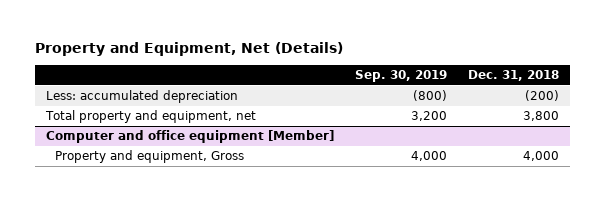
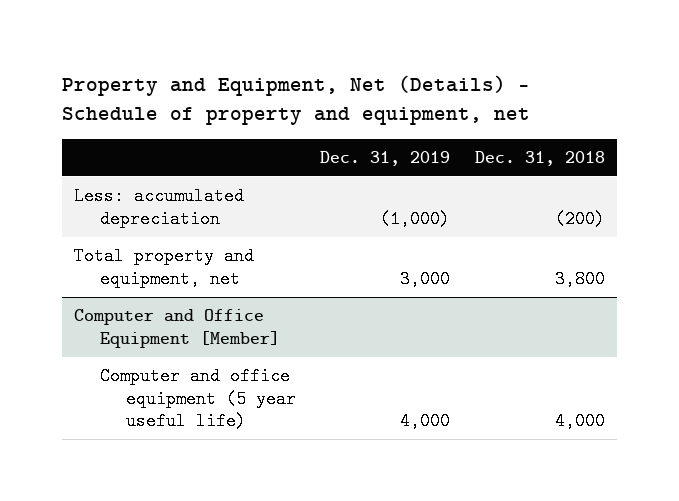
[35,42,344,57] Property and Equipment, Net (Details) -> [61,74,530,125] Property and Equipment, Net (Details) - Schedule of property and equipment, net
[354,70,447,83] Sep. 30, 2019 -> none
none -> [320,150,451,166] Dec. 31, 2019
[45,130,334,144] Computer and office equipment [Member] -> [73,309,281,348] Computer and Office Equipment [Member]
[55,150,245,164] Property and equipment, Gross -> [100,367,297,431] Computer and office equipment (5 year useful life)

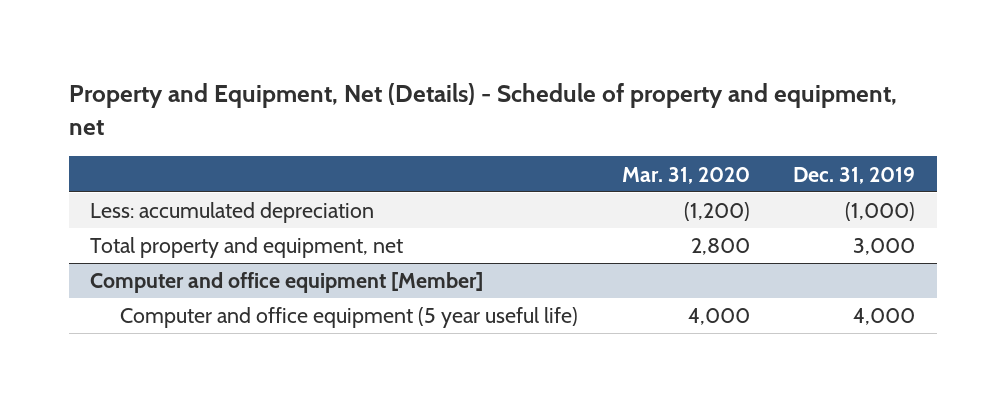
[474,150,605,166] Dec. 31, 2018 -> none
none -> [621,166,750,184] Mar. 31, 2020
[73,309,281,348] Computer and Office Equipment [Member] -> [90,272,484,294] Computer and office equipment [Member]

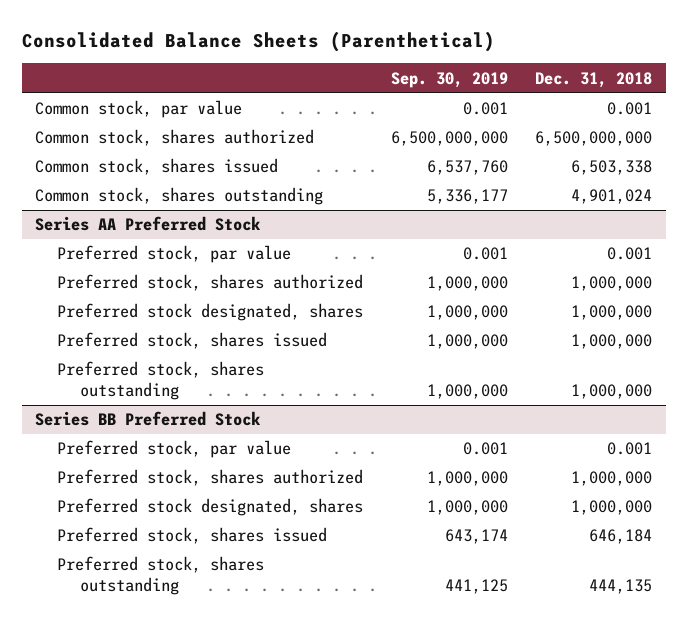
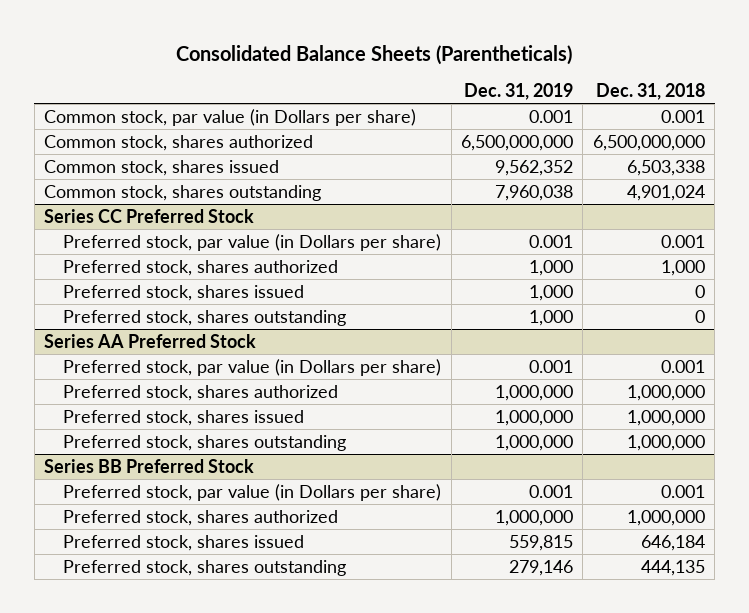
[21,30,495,52] Consolidated Balance Sheets (Parenthetical) -> [176,44,573,65] Consolidated Balance Sheets (Parentheticals)
[390,71,508,88] Sep. 30, 2019 -> none
none -> [463,82,573,100] Dec. 31, 2019
[35,100,243,119] Common stock, par value -> [43,108,416,126] Common stock, par value (in Dollars per share)
none -> [43,208,254,223] Series CC Preferred Stock
none -> [63,233,442,251] Preferred stock, par value (in Dollars per share)
none -> [63,259,339,276] Preferred stock, shares authorized
none -> [63,284,305,301] Preferred stock, shares issued
none -> [63,309,347,326] Preferred stock, shares outstanding
[57,245,292,264] Preferred stock, par value -> [63,358,442,376] Preferred stock, par value (in Dollars per share)
[57,303,364,322] Preferred stock designated, shares -> none
[57,440,292,459] Preferred stock, par value -> [63,483,442,501] Preferred stock, par value (in Dollars per share)
[57,498,364,517] Preferred stock designated, shares -> none

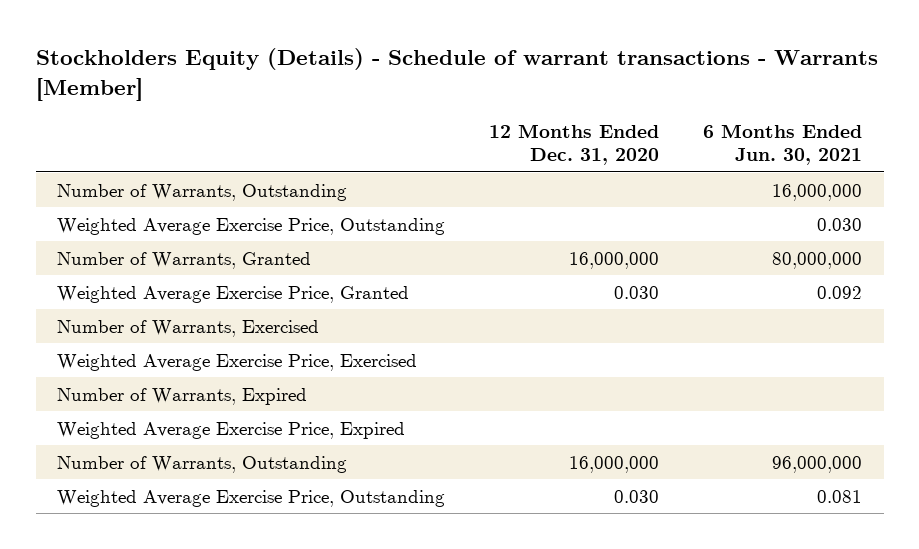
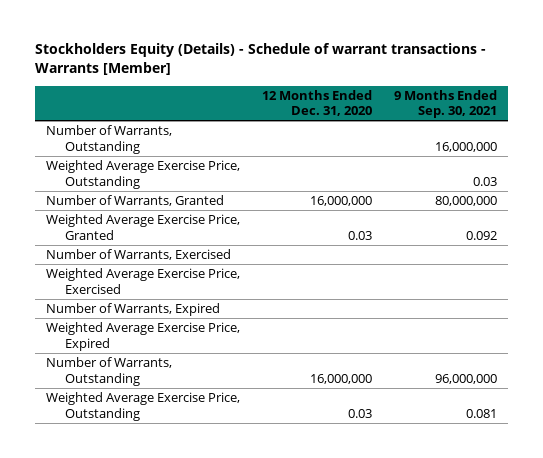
[702,124,862,166] 6 Months Ended Jun. 30, 2021 -> none
none -> [393,89,497,119] 9 Months Ended Sep. 30, 2021
[614,285,660,299] 0.030 -> [348,230,373,240] 0.03
[614,489,660,503] 0.030 -> [348,408,373,418] 0.03

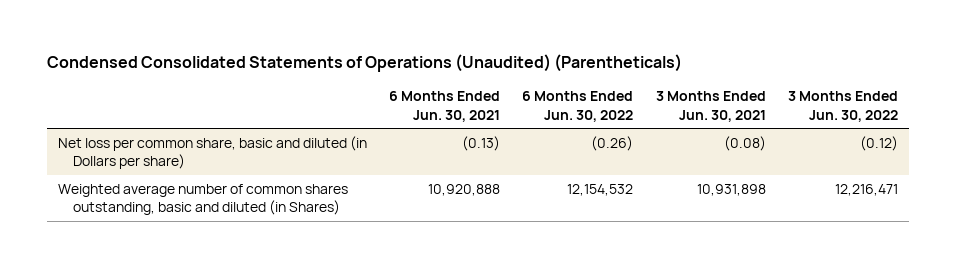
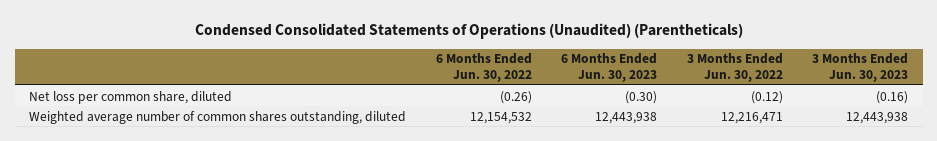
[389,91,501,122] 6 Months Ended Jun. 30, 2021 -> none
[655,91,766,122] 3 Months Ended Jun. 30, 2021 -> none
none -> [561,53,658,82] 6 Months Ended Jun. 30, 2023
none -> [811,53,908,82] 3 Months Ended Jun. 30, 2023
[57,135,367,170] Net loss per common share, basic and diluted (in Dollars per share) -> [29,90,233,104] Net loss per common share, diluted
[57,183,348,216] Weighted average number of common shares outstanding, basic and diluted (in Shares) -> [29,110,407,124] Weighted average number of common shares outstanding, diluted

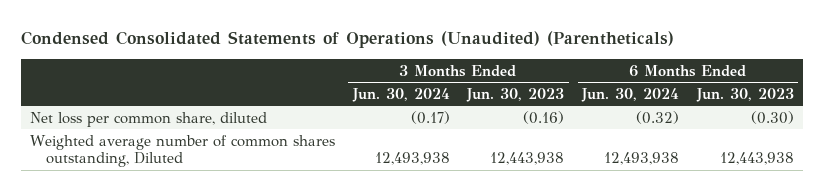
[435,53,532,82] 6 Months Ended Jun. 30, 2022 -> none
[686,53,783,82] 3 Months Ended Jun. 30, 2022 -> none
none -> [351,87,450,102] Jun. 30, 2024
none -> [581,87,680,102] Jun. 30, 2024
[29,110,407,124] Weighted average number of common shares outstanding, diluted -> [29,134,335,168] Weighted average number of common shares outstanding, Diluted

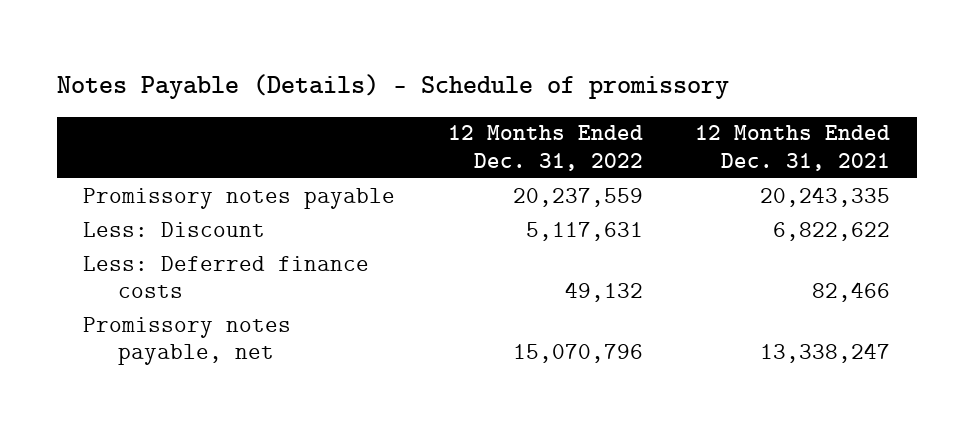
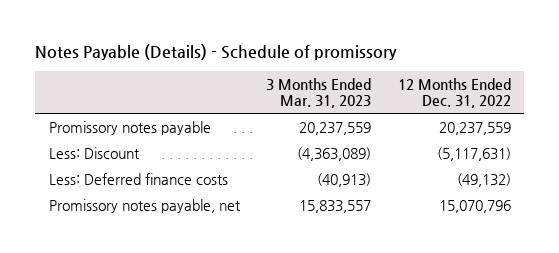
[695,125,891,172] 12 Months Ended Dec. 31, 2021 -> none
none -> [266,77,372,109] 3 Months Ended Mar. 31, 2023
[525,221,643,241] 5,117,631 -> [436,146,511,161] (5,117,631)
[564,282,643,303] 49,132 -> [456,172,511,187] (49,132)

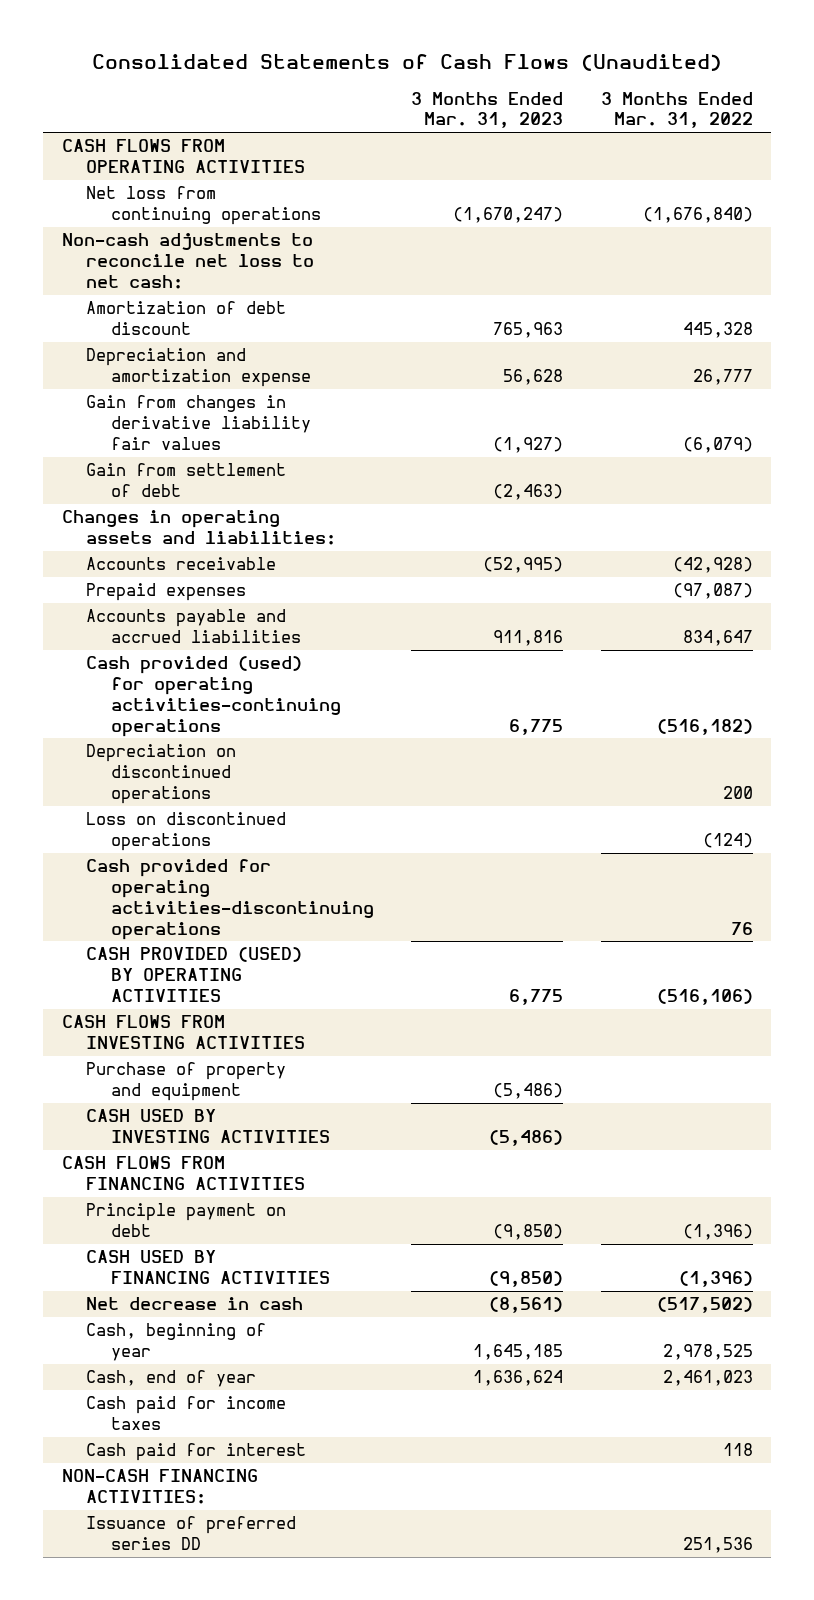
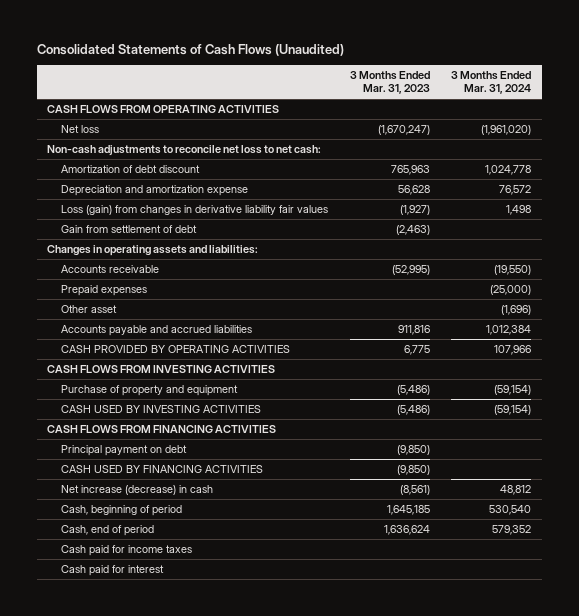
[600,91,753,129] 3 Months Ended Mar. 31, 2022 -> none
none -> [451,71,532,95] 3 Months Ended Mar. 31, 2024
[86,186,322,226] Net loss from continuing operations -> [61,125,100,134] Net loss
[86,395,312,450] Gain from changes in derivative liability fair values -> [61,205,329,216] Loss (gain) from changes in derivative liability fair values
none -> [61,305,118,314] Other asset
[86,656,342,737] Cash provided (used) for operating activities-continuing operations -> none
[86,744,237,804] Depreciation on discontinued operations -> none
[86,812,287,852] Loss on discontinued operations -> none
[86,859,375,940] Cash provided for operating activities-discontinuing operations -> none
[86,947,303,1002] CASH PROVIDED (USED) BY OPERATING ACTIVITIES -> [61,345,291,354] CASH PROVIDED BY OPERATING ACTIVITIES
[86,1203,287,1238] Principle payment on debt -> [61,445,188,457] Principal payment on debt
[86,1297,304,1311] Net decrease in cash -> [61,485,214,496] Net increase (decrease) in cash
[86,1323,267,1362] Cash, beginning of year -> [61,505,183,517] Cash, beginning of period
[86,1370,257,1388] Cash, end of year -> [61,525,155,537] Cash, end of period
[61,1469,258,1505] NON-CASH FINANCING ACTIVITIES: -> none
[86,1516,297,1551] Issuance of preferred series DD -> none

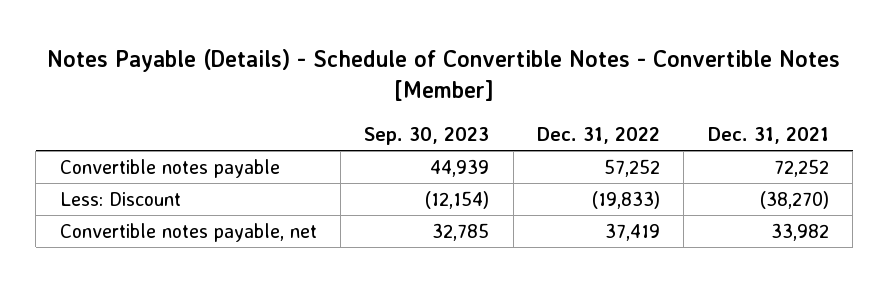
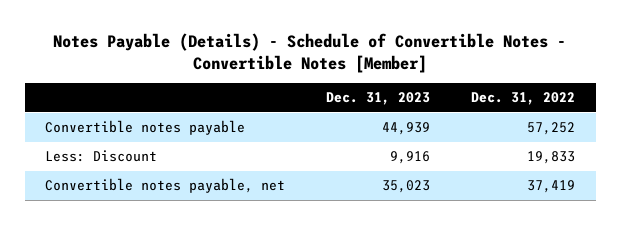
[364,126,490,145] Sep. 30, 2023 -> none
[707,126,829,144] Dec. 31, 2021 -> none
none -> [326,92,431,106] Dec. 31, 2023
[592,190,661,209] (19,833) -> [527,151,576,165] 19,833

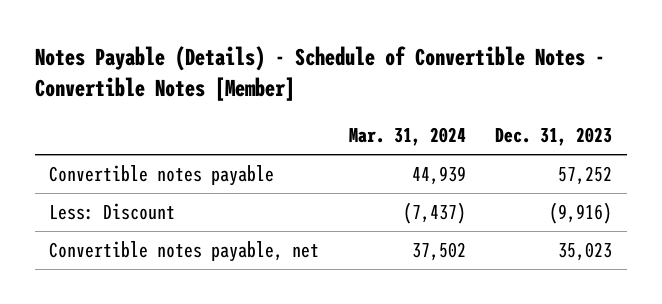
[471,92,576,106] Dec. 31, 2022 -> none
none -> [348,127,466,147] Mar. 31, 2024
[382,122,431,136] 44,939 -> [558,166,613,186] 57,252
[390,151,431,165] 9,916 -> [549,202,613,225] (9,916)

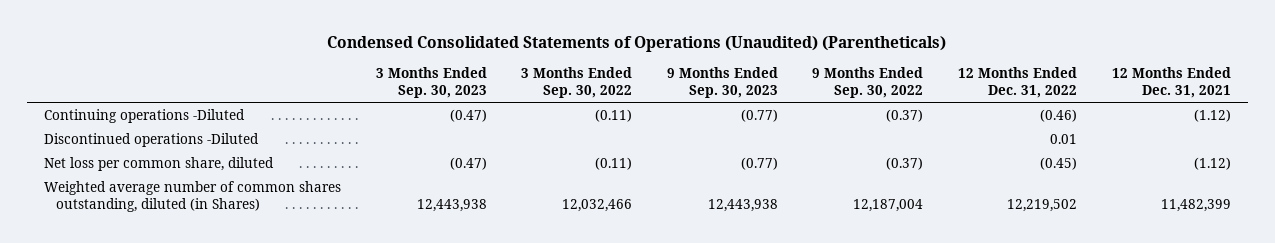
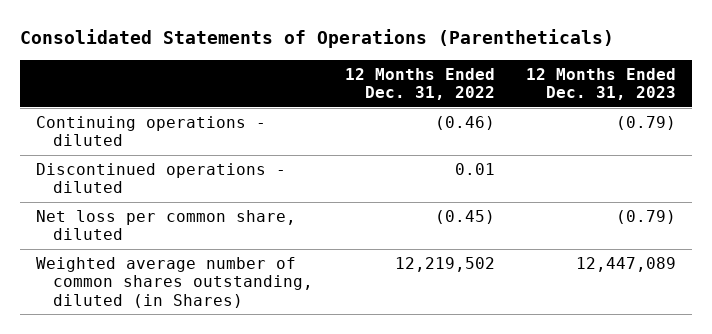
[327,35,947,52] Condensed Consolidated Statements of Operations (Unaudited) (Parentheticals) -> [19,29,614,49] Consolidated Statements of Operations (Parentheticals)
[375,66,487,98] 3 Months Ended Sep. 30, 2023 -> none
[521,66,633,98] 3 Months Ended Sep. 30, 2022 -> none
[666,66,778,98] 9 Months Ended Sep. 30, 2023 -> none
[812,66,924,98] 9 Months Ended Sep. 30, 2022 -> none
[1111,66,1231,98] 12 Months Ended Dec. 31, 2021 -> none
none -> [525,67,676,101] 12 Months Ended Dec. 31, 2023
[44,108,246,123] Continuing operations -Diluted -> [35,115,266,147] Continuing operations - diluted
[44,132,260,147] Discontinued operations -Diluted -> [35,162,286,194] Discontinued operations - diluted

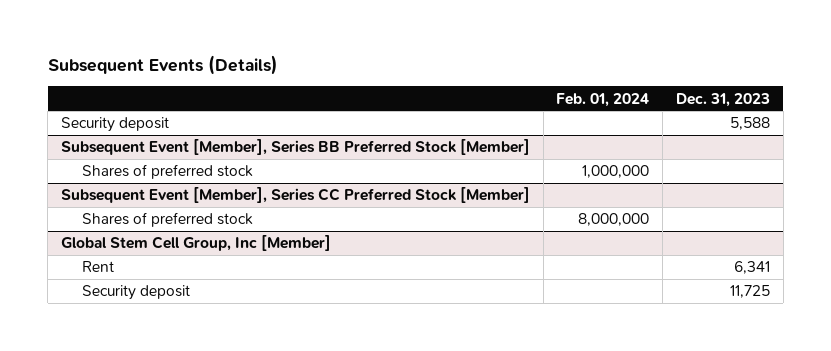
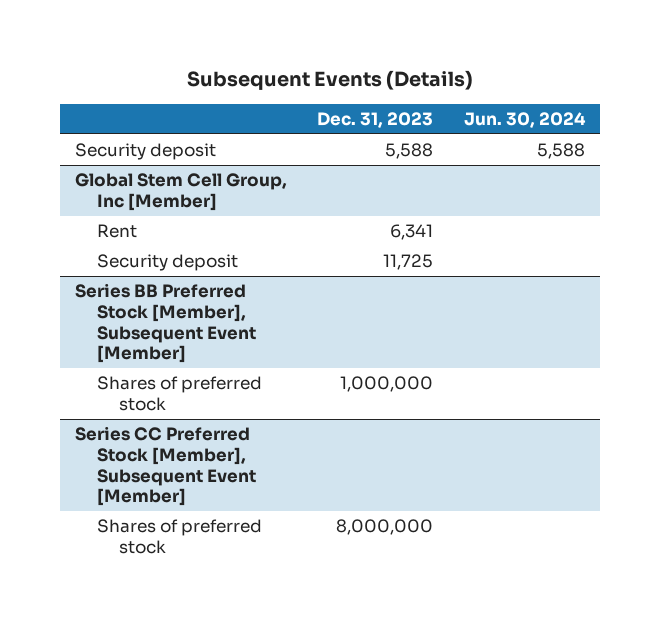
[556,92,650,107] Feb. 01, 2024 -> none
none -> [463,111,586,128] Jun. 30, 2024
[60,139,530,156] Subsequent Event [Member], Series BB Preferred Stock [Member] -> none
[82,164,254,180] Shares of preferred stock -> none
[60,187,530,204] Subsequent Event [Member], Series CC Preferred Stock [Member] -> none
[82,212,254,228] Shares of preferred stock -> none
none -> [74,283,257,364] Series BB Preferred Stock [Member], Subsequent Event [Member]
none -> [97,376,263,412] Shares of preferred stock
none -> [74,426,257,507] Series CC Preferred Stock [Member], Subsequent Event [Member]
none -> [97,519,263,555] Shares of preferred stock

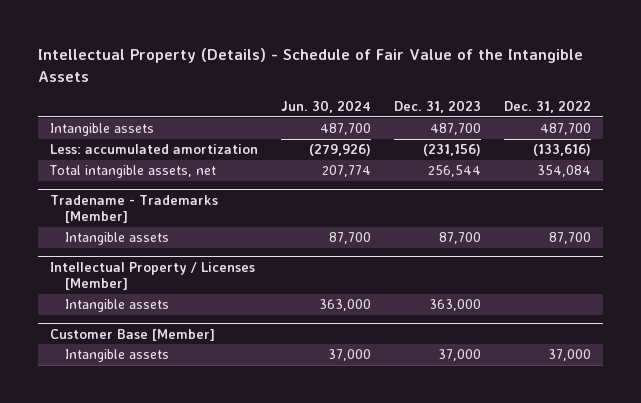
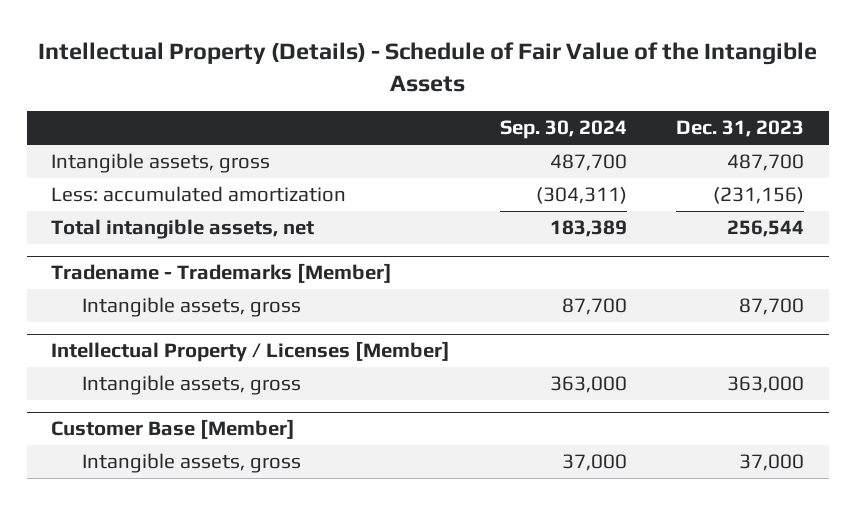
[280,99,371,113] Jun. 30, 2024 -> none
[504,99,592,113] Dec. 31, 2022 -> none
none -> [499,120,627,140] Sep. 30, 2024
[49,123,154,137] Intangible assets -> [51,153,271,174] Intangible assets, gross
[64,232,169,246] Intangible assets -> [82,297,302,318] Intangible assets, gross
[64,299,169,313] Intangible assets -> [82,375,302,396] Intangible assets, gross
[64,349,169,363] Intangible assets -> [82,453,302,474] Intangible assets, gross

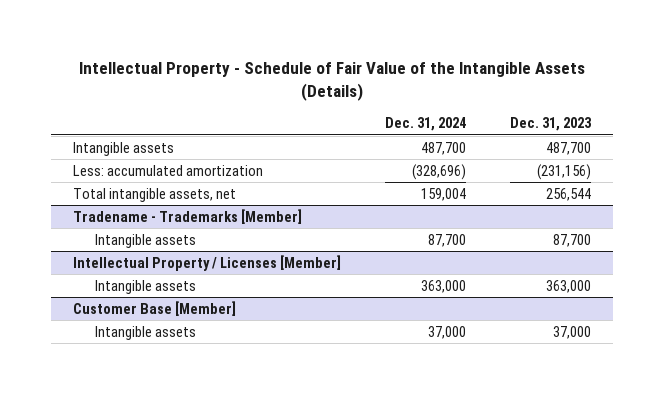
[37,41,817,92] Intellectual Property (Details) - Schedule of Fair Value of the Intangible Assets -> [79,62,586,102] Intellectual Property - Schedule of Fair Value of the Intangible Assets (Details)
[499,120,627,140] Sep. 30, 2024 -> none
none -> [385,117,467,132] Dec. 31, 2024
[51,153,271,174] Intangible assets, gross -> [73,141,175,156] Intangible assets
[82,297,302,318] Intangible assets, gross -> [95,233,197,248] Intangible assets
[82,375,302,396] Intangible assets, gross -> [95,279,197,294] Intangible assets
[82,453,302,474] Intangible assets, gross -> [95,325,197,340] Intangible assets

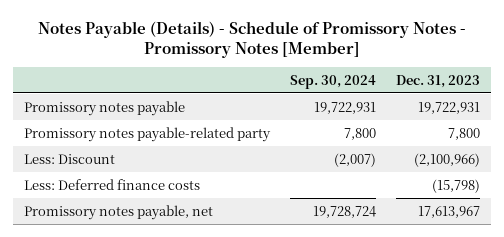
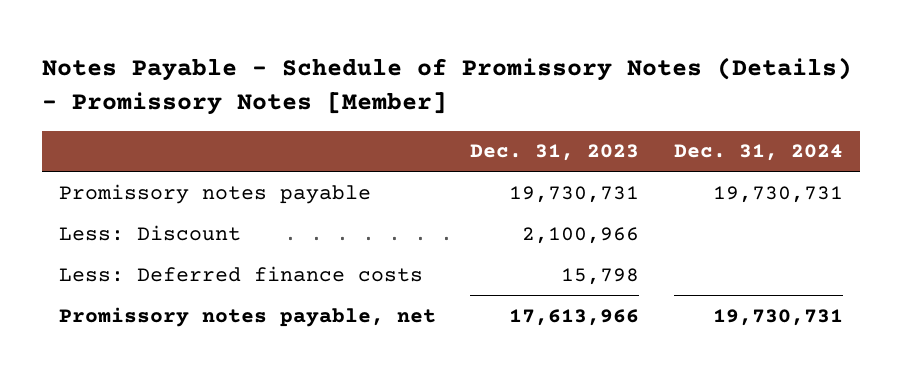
[38,20,467,59] Notes Payable (Details) - Schedule of Promissory Notes - Promissory Notes [Member] -> [41,57,852,116] Notes Payable - Schedule of Promissory Notes (Details) - Promissory Notes [Member]
[290,74,377,89] Sep. 30, 2024 -> none
none -> [673,144,843,162] Dec. 31, 2024
[23,126,271,142] Promissory notes payable-related party -> none
[418,101,481,114] 19,722,931 -> [509,185,640,203] 19,730,731
[414,152,481,167] (2,100,966) -> [522,226,640,244] 2,100,966
[432,178,481,193] (15,798) -> [561,267,640,285] 15,798
[418,205,481,218] 17,613,967 -> [509,308,640,326] 17,613,966

